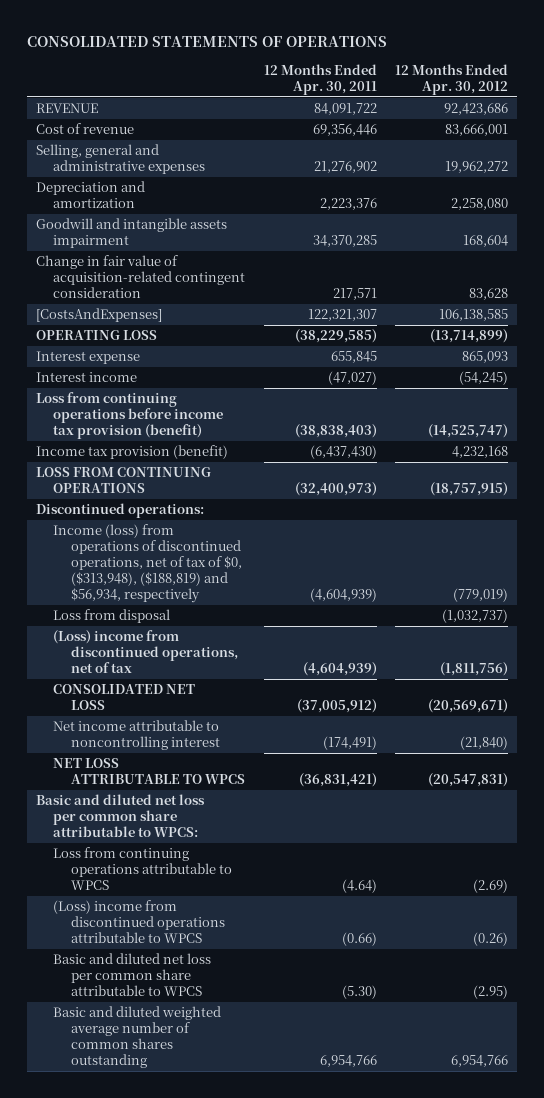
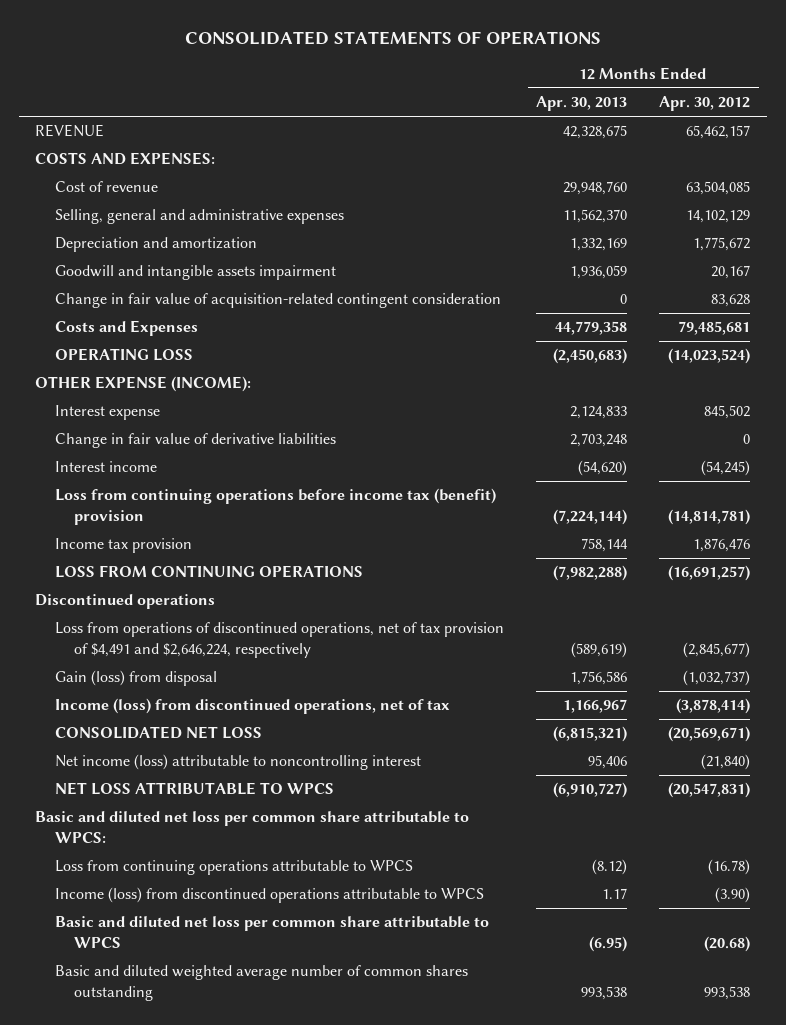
[263,63,377,95] 12 Months Ended Apr. 30, 2011 -> none
none -> [536,96,628,112] Apr. 30, 2013
[443,103,508,116] 92,423,686 -> [686,125,751,140] 65,462,157
none -> [35,152,216,166] COSTS AND EXPENSES:
[444,124,508,137] 83,666,001 -> [686,181,751,196] 63,504,085
[444,161,508,174] 19,962,272 -> [686,210,751,224] 14,102,129
[450,198,508,211] 2,258,080 -> [693,237,751,252] 1,775,672
[462,235,508,248] 168,604 -> [711,265,751,280] 20,167
[36,308,163,323] [CostsAndExpenses] -> none
none -> [54,320,198,337] Costs and Expenses
[429,329,508,344] (13,714,899) -> [668,348,751,365] (14,023,524)
none -> [35,376,252,393] OTHER EXPENSE (INCOME):
[461,351,508,364] 865,093 -> [704,405,751,420] 845,502
none -> [54,433,336,449] Change in fair value of derivative liabilities
[36,392,224,440] Loss from continuing operations before income tax provision (benefit) -> [54,488,496,525] Loss from continuing operations before income tax (benefit) provision
[427,424,508,439] (14,525,747) -> [668,508,751,525] (14,814,781)
[36,445,229,460] Income tax provision (benefit) -> [54,538,192,554] Income tax provision
[451,446,508,459] 4,232,168 -> [693,538,751,553] 1,876,476
[429,482,508,497] (18,757,915) -> [668,565,751,582] (16,691,257)
[36,503,205,519] Discontinued operations: -> [35,594,216,610] Discontinued operations
[53,524,242,604] Income (loss) from operations of discontinued operations, net of tax of $0, ($313,948), ($188,819) and $56,934, respectively -> [54,622,504,658] Loss from operations of discontinued operations, net of tax provision of $4,491 and $2,646,224, respectively
[452,588,508,603] (779,019) -> [683,641,751,658] (2,845,677)
[53,609,171,624] Loss from disposal -> [54,670,217,687] Gain (loss) from disposal
[53,630,238,674] (Loss) income from discontinued operations, net of tax -> [54,698,450,715] Income (loss) from discontinued operations, net of tax
[439,662,508,677] (1,811,756) -> [676,698,751,715] (3,878,414)
[53,720,220,751] Net income attributable to noncontrolling interest -> [54,754,421,771] Net income (loss) attributable to noncontrolling interest
[472,879,508,894] (2.69) -> [708,859,751,876] (16.78)
[53,900,225,944] (Loss) income from discontinued operations attributable to WPCS -> [54,887,484,904] Income (loss) from discontinued operations attributable to WPCS
[472,932,508,947] (0.26) -> [715,887,751,904] (3.90)
[472,985,508,1000] (2.95) -> [704,935,751,952] (20.68)
[450,1055,508,1068] 6,954,766 -> [704,985,751,1000] 993,538

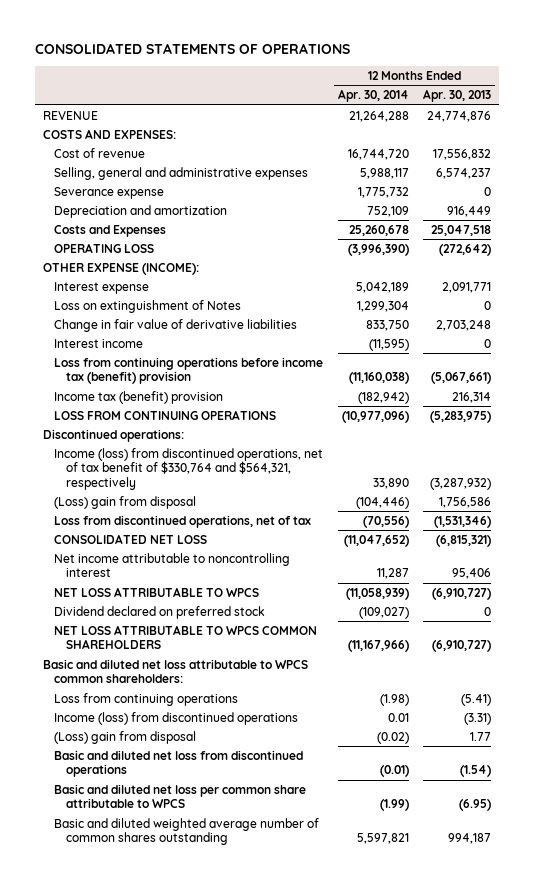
[659,96,751,112] Apr. 30, 2012 -> none
none -> [337,89,409,103] Apr. 30, 2014
[563,125,628,140] 42,328,675 -> [427,110,492,122] 24,774,876
[54,265,336,281] Goodwill and intangible assets impairment -> none
[54,293,501,309] Change in fair value of acquisition-related contingent consideration -> none
[563,181,628,196] 29,948,760 -> [433,148,492,160] 17,556,832
[563,209,628,224] 11,562,370 -> [436,167,492,179] 6,574,237
none -> [54,186,165,199] Severance expense
[570,238,628,252] 1,332,169 -> [447,205,492,217] 916,449
[555,321,628,336] 44,779,358 -> [431,224,492,236] 25,047,518
[553,348,628,365] (2,450,683) -> [439,243,492,256] (272,642)
[570,406,628,420] 2,124,833 -> [442,281,492,293] 2,091,771
none -> [54,299,242,313] Loss on extinguishment of Notes
[578,460,628,477] (54,620) -> [484,338,492,348] 0
[553,508,628,525] (7,224,144) -> [431,372,492,385] (5,067,661)
[54,538,192,554] Income tax provision -> [54,390,224,404] Income tax (benefit) provision
[581,538,629,553] 758,144 -> [452,391,492,403] 216,314
[553,565,628,582] (7,982,288) -> [430,410,492,423] (5,283,975)
[35,594,216,610] Discontinued operations -> [42,428,184,442] Discontinued operations:
[54,622,504,658] Loss from operations of discontinued operations, net of tax provision of $4,491 and $2,646,224, respectively -> [54,447,324,490] Income (loss) from discontinued operations, net of tax benefit of $330,764 and $564,321, respectively
[571,641,628,658] (589,619) -> [430,477,492,490] (3,287,932)
[54,670,217,687] Gain (loss) from disposal -> [54,495,197,509] (Loss) gain from disposal
[54,698,450,715] Income (loss) from discontinued operations, net of tax -> [54,514,312,528] Loss from discontinued operations, net of tax
[563,699,628,714] 1,166,967 -> [434,515,492,528] (1,531,346)
[54,754,421,771] Net income (loss) attributable to noncontrolling interest -> [54,552,291,578] Net income attributable to noncontrolling interest
none -> [54,605,266,619] Dividend declared on preferred stock
none -> [54,624,318,650] NET LOSS ATTRIBUTABLE TO WPCS COMMON SHAREHOLDERS
[35,811,470,843] Basic and diluted net loss per common share attributable to WPCS: -> [42,658,308,684] Basic and diluted net loss attributable to WPCS common shareholders:
[54,860,413,876] Loss from continuing operations attributable to WPCS -> [54,692,239,706] Loss from continuing operations
[592,859,628,876] (8.12) -> [461,693,492,706] (5.41)
none -> [54,711,299,725] Income (loss) from discontinued operations
none -> [54,730,197,744] (Loss) gain from disposal
[54,887,484,904] Income (loss) from discontinued operations attributable to WPCS -> [54,749,304,778] Basic and diluted net loss from discontinued operations
[602,888,628,900] 1.17 -> [460,765,492,778] (1.54)
[581,985,628,1000] 993,538 -> [448,833,492,845] 994,187

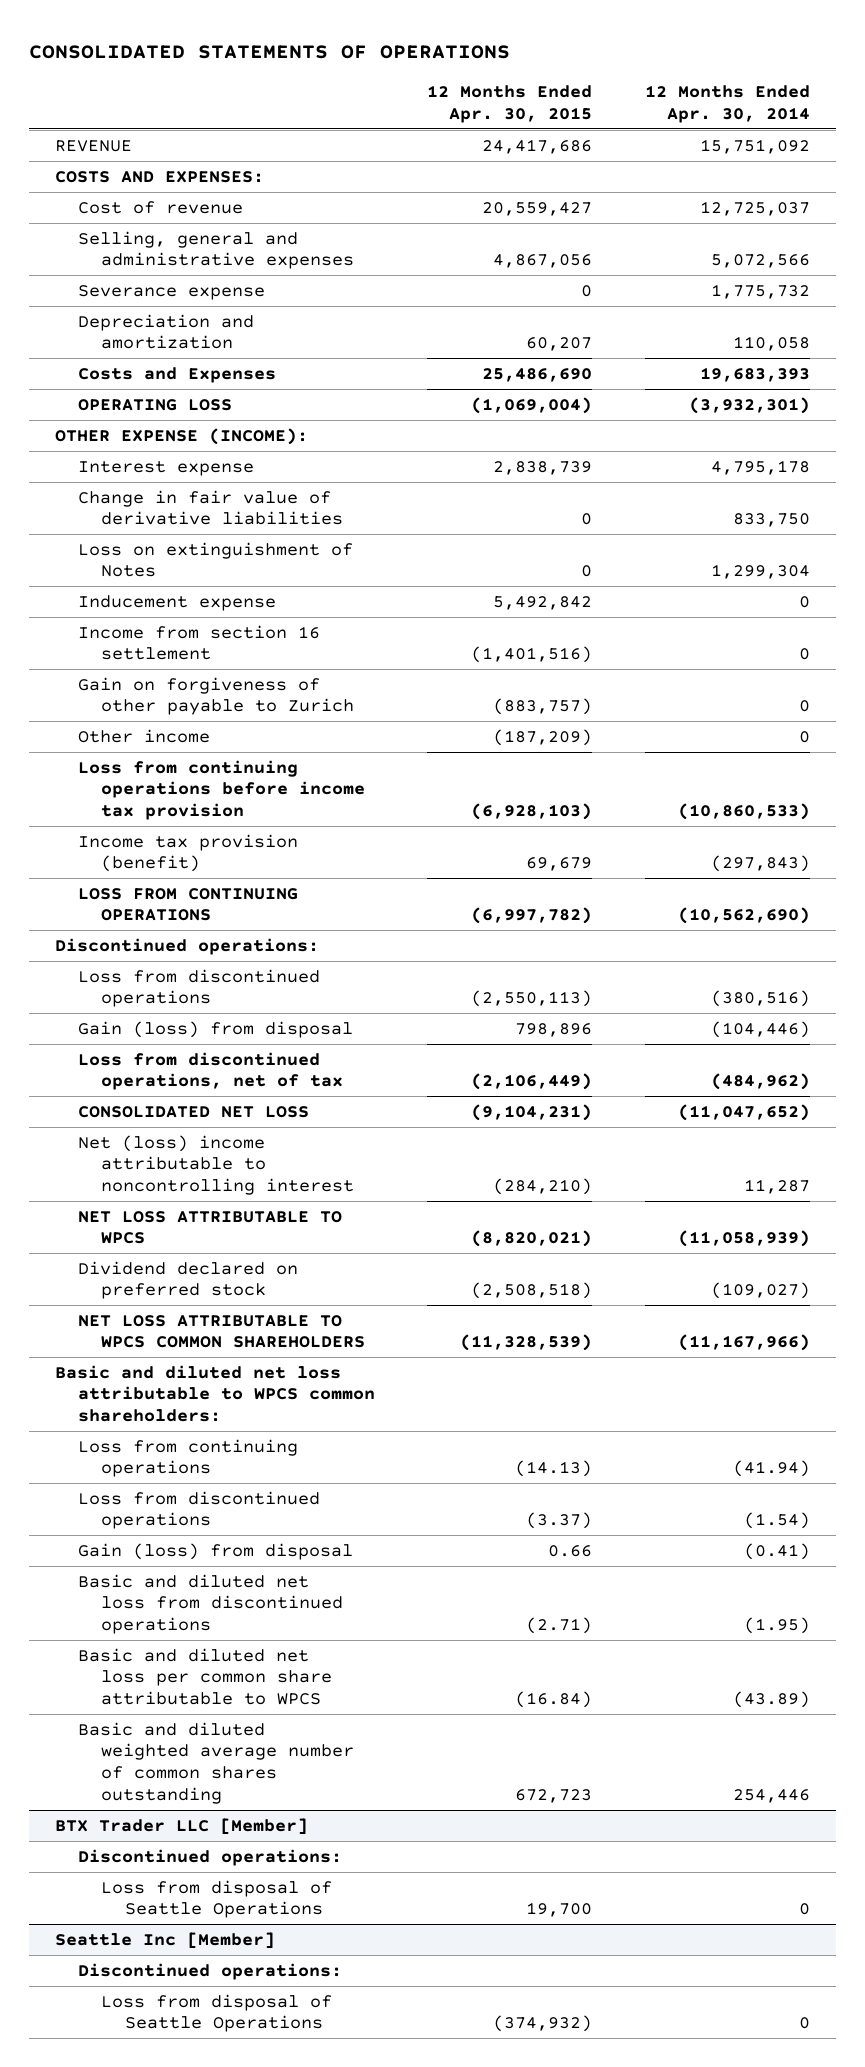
[423,89,492,103] Apr. 30, 2013 -> none
none -> [427,85,593,123] 12 Months Ended Apr. 30, 2015
[348,110,409,122] 21,264,288 -> [699,138,810,154] 15,751,092
[347,148,409,160] 16,744,720 -> [699,200,810,216] 12,725,037
[359,167,409,179] 5,988,117 -> [710,254,810,269] 5,072,566
[366,205,409,217] 752,109 -> [732,336,810,352] 110,058
[348,224,409,236] 25,260,678 -> [699,366,810,382] 19,683,393
[347,243,409,256] (3,996,390) -> [688,396,810,414] (3,932,301)
[355,281,409,293] 5,042,189 -> [710,459,810,475] 4,795,178
[54,338,144,348] Interest income -> none
[54,299,242,313] Loss on extinguishment of Notes -> [78,541,354,578] Loss on extinguishment of Notes
none -> [78,594,277,611] Inducement expense
none -> [78,624,321,661] Income from section 16 settlement
none -> [78,676,355,716] Gain on forgiveness of other payable to Zurich
none -> [78,728,211,743] Other income
[54,356,324,385] Loss from continuing operations before income tax (benefit) provision -> [78,759,366,821] Loss from continuing operations before income tax provision
[348,372,409,385] (11,160,038) -> [677,803,810,821] (10,860,533)
[54,390,224,404] Income tax (benefit) provision -> [78,833,299,873] Income tax provision (benefit)
[357,391,409,404] (182,942) -> [710,855,810,873] (297,843)
[341,410,409,423] (10,977,096) -> [677,907,810,925] (10,562,690)
[54,447,324,490] Income (loss) from discontinued operations, net of tax benefit of $330,764 and $564,321, respectively -> [78,968,321,1008] Loss from discontinued operations
[372,477,409,489] 33,890 -> [710,990,810,1008] (380,516)
[54,495,197,509] (Loss) gain from disposal -> [78,1020,354,1038] Gain (loss) from disposal
[362,515,409,528] (70,556) -> [710,1073,810,1091] (484,962)
[54,552,291,578] Net income attributable to noncontrolling interest -> [78,1134,355,1196] Net (loss) income attributable to noncontrolling interest
[379,693,409,706] (1.98) -> [732,1460,810,1478] (41.94)
[54,711,299,725] Income (loss) from discontinued operations -> [78,1490,321,1530] Loss from discontinued operations
[387,712,409,722] 0.01 -> [743,1512,810,1530] (1.54)
[54,730,197,744] (Loss) gain from disposal -> [78,1542,354,1560] Gain (loss) from disposal
[376,731,409,744] (0.02) -> [743,1542,810,1560] (0.41)
[379,765,409,778] (0.01) -> [743,1617,810,1635] (1.95)
[379,799,409,812] (1.99) -> [732,1691,810,1709] (43.89)
[356,833,409,845] 5,597,821 -> [732,1788,810,1803] 254,446
none -> [55,1817,309,1835] BTX Trader LLC [Member]
none -> [78,1848,343,1866] Discontinued operations:
none -> [101,1879,333,1919] Loss from disposal of Seattle Operations
none -> [55,1931,276,1949] Seattle Inc [Member]
none -> [78,1962,343,1980] Discontinued operations:
none -> [101,1993,333,2033] Loss from disposal of Seattle Operations

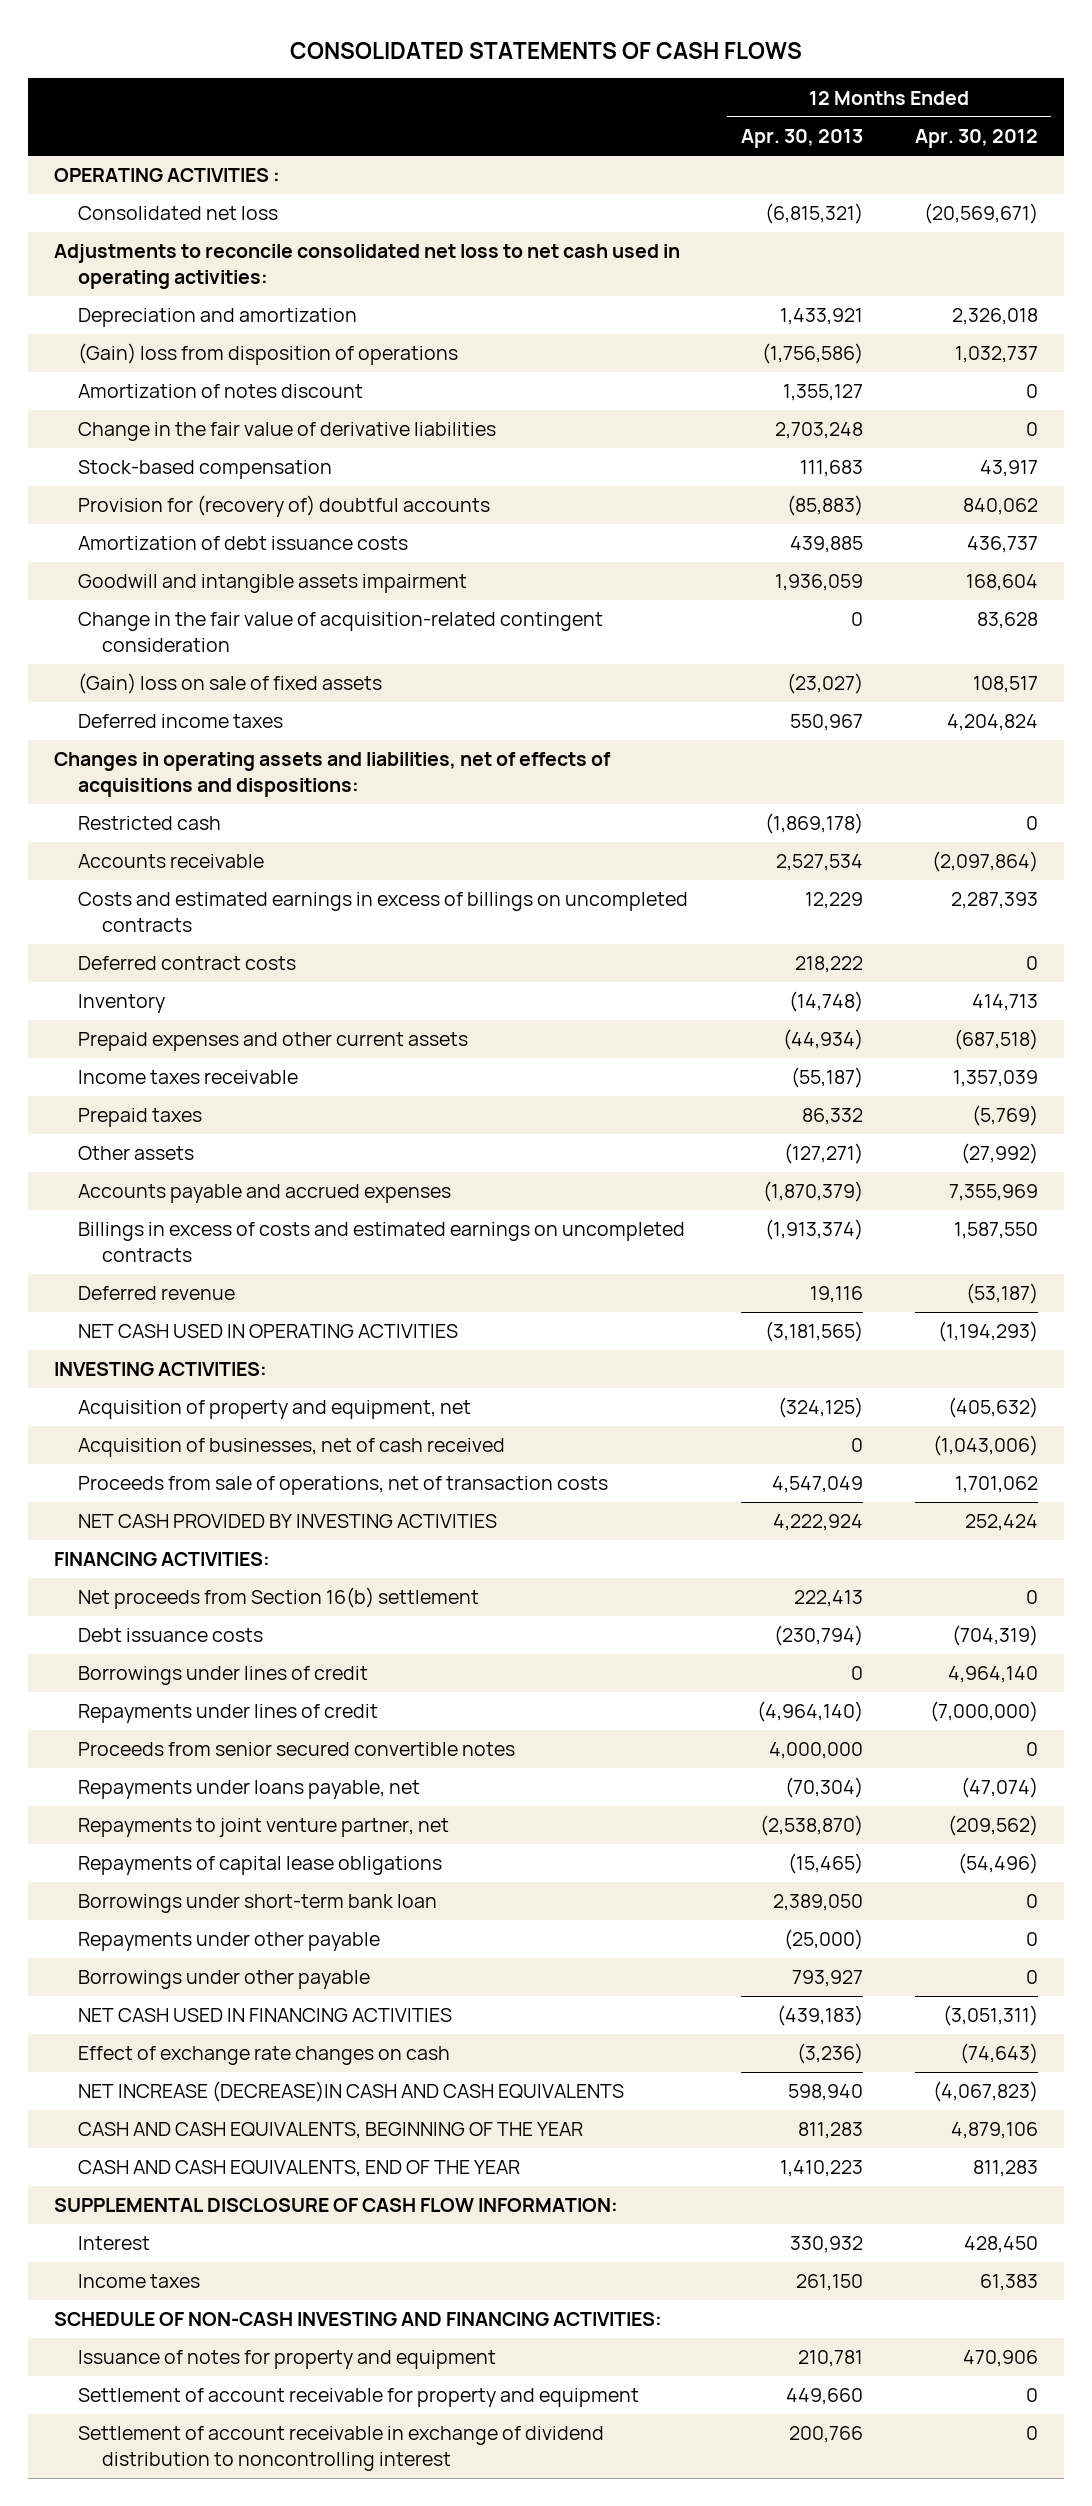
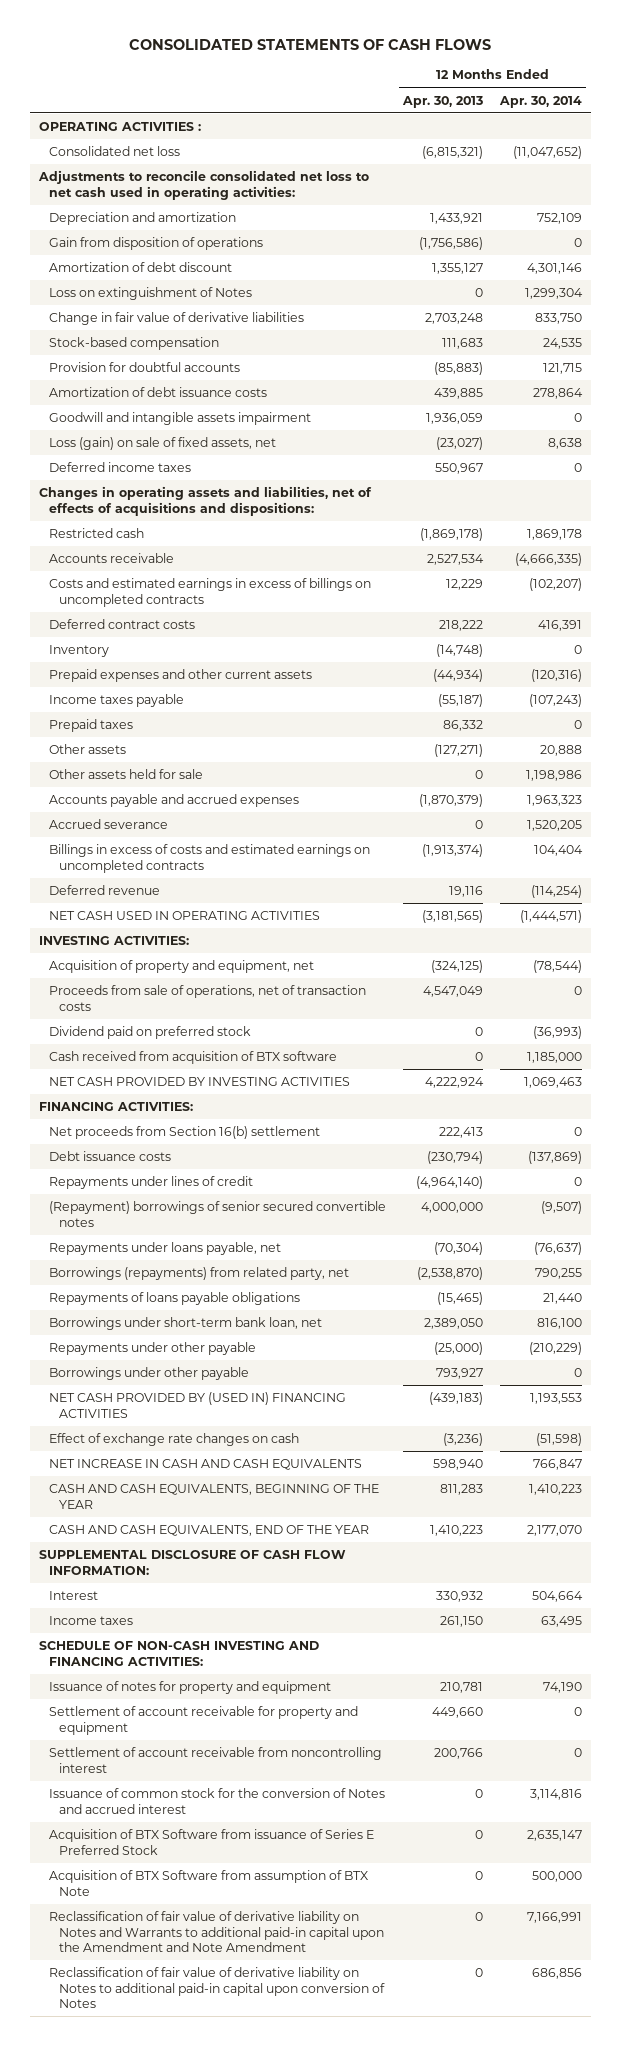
[914,129,1038,149] Apr. 30, 2012 -> none
none -> [499,95,583,108] Apr. 30, 2014
[78,343,459,366] (Gain) loss from disposition of operations -> [48,237,263,251] Gain from disposition of operations
[78,384,364,399] Amortization of notes discount -> [48,262,232,273] Amortization of debt discount
none -> [48,287,252,301] Loss on extinguishment of Notes
[78,422,497,442] Change in the fair value of derivative liabilities -> [48,312,304,326] Change in fair value of derivative liabilities
[78,495,491,518] Provision for (recovery of) doubtful accounts -> [48,362,240,373] Provision for doubtful accounts
[78,612,604,652] Change in the fair value of acquisition-related contingent consideration -> none
[78,673,383,695] (Gain) loss on sale of fixed assets -> [48,437,276,451] Loss (gain) on sale of fixed assets, net
[78,1070,299,1085] Income taxes receivable -> [48,694,184,708] Income taxes payable
none -> [48,769,203,780] Other assets held for sale
none -> [48,819,168,830] Accrued severance
[78,1438,506,1458] Acquisition of businesses, net of cash received -> none
none -> [48,1026,251,1040] Dividend paid on preferred stock
none -> [48,1051,337,1065] Cash received from acquisition of BTX software
[78,1666,369,1686] Borrowings under lines of credit -> none
[78,1742,516,1757] Proceeds from senior secured convertible notes -> [48,1201,386,1227] (Repayment) borrowings of senior secured convertible notes
[78,1818,450,1838] Repayments to joint venture partner, net -> [48,1267,349,1281] Borrowings (repayments) from related party, net
[78,1856,443,1876] Repayments of capital lease obligations -> [48,1292,300,1306] Repayments of loans payable obligations
[78,1894,438,1914] Borrowings under short-term bank loan -> [48,1317,322,1331] Borrowings under short-term bank loan, net
[78,2008,453,2023] NET CASH USED IN FINANCING ACTIVITIES -> [48,1392,346,1418] NET CASH PROVIDED BY (USED IN) FINANCING ACTIVITIES
[78,2081,625,2103] NET INCREASE (DECREASE)IN CASH AND CASH EQUIVALENTS -> [48,1459,362,1471] NET INCREASE IN CASH AND CASH EQUIVALENTS
[78,2426,605,2471] Settlement of account receivable in exchange of dividend distribution to noncontrolling interest -> [48,1747,382,1773] Settlement of account receivable from noncontrolling interest
none -> [48,1788,385,1814] Issuance of common stock for the conversion of Notes and accrued interest
none -> [48,1829,374,1855] Acquisition of BTX Software from issuance of Series E Preferred Stock
none -> [48,1870,368,1896] Acquisition of BTX Software from assumption of BTX Note
none -> [48,1911,385,1952] Reclassification of fair value of derivative liability on Notes and Warrants to additional paid-in capital upon the Amendment and Note Amendment
none -> [48,1967,386,2008] Reclassification of fair value of derivative liability on Notes to additional paid-in capital upon conversion of Notes

